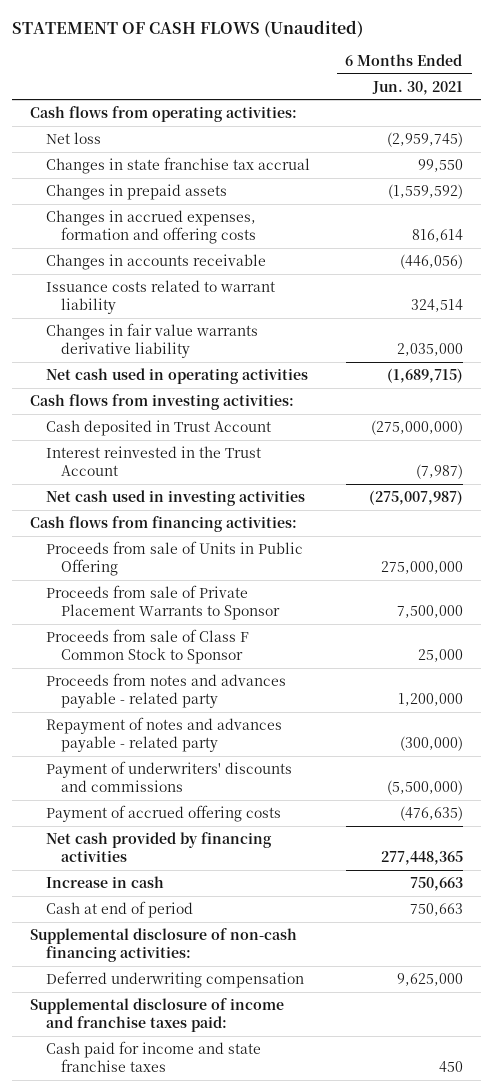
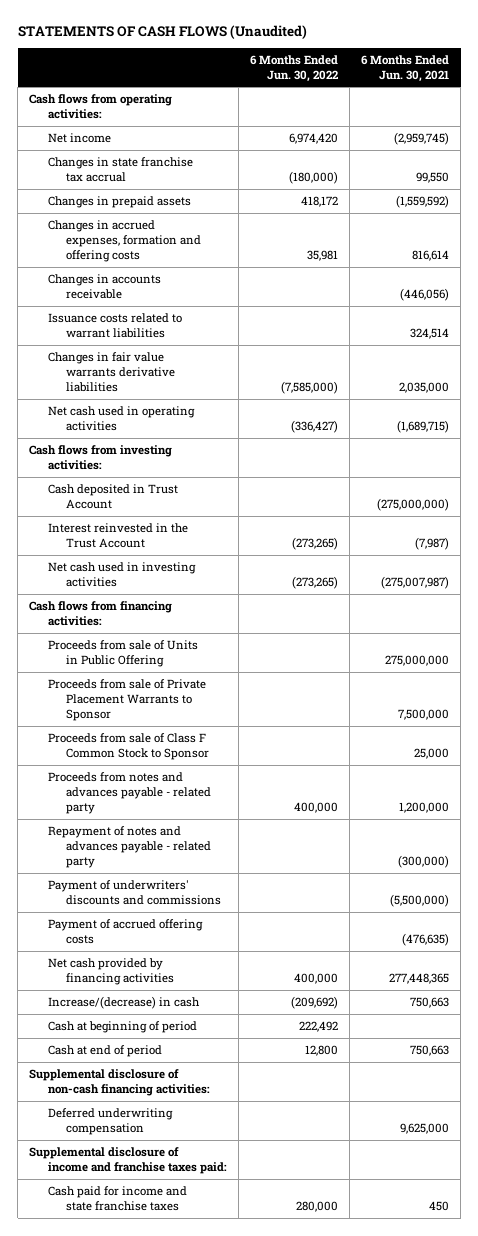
[11,19,363,38] STATEMENT OF CASH FLOWS (Unaudited) -> [17,24,307,39] STATEMENTS OF CASH FLOWS (Unaudited)
none -> [249,54,338,82] 6 Months Ended Jun. 30, 2022
[45,132,101,145] Net loss -> [47,133,111,144] Net income
[45,280,275,315] Issuance costs related to warrant liability -> [47,313,182,339] Issuance costs related to warrant liabilities
[45,323,258,359] Changes in fair value warrants derivative liability -> [47,352,175,393] Changes in fair value warrants derivative liabilities
[45,876,164,889] Increase in cash -> [47,996,200,1010] Increase/(decrease) in cash
none -> [47,1021,197,1034] Cash at beginning of period

